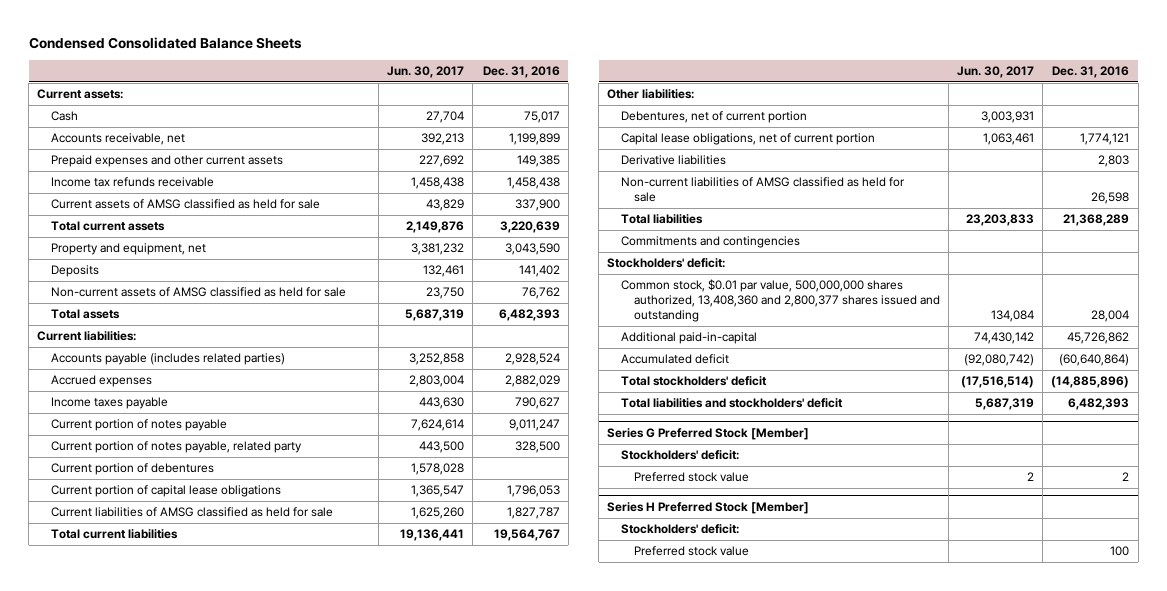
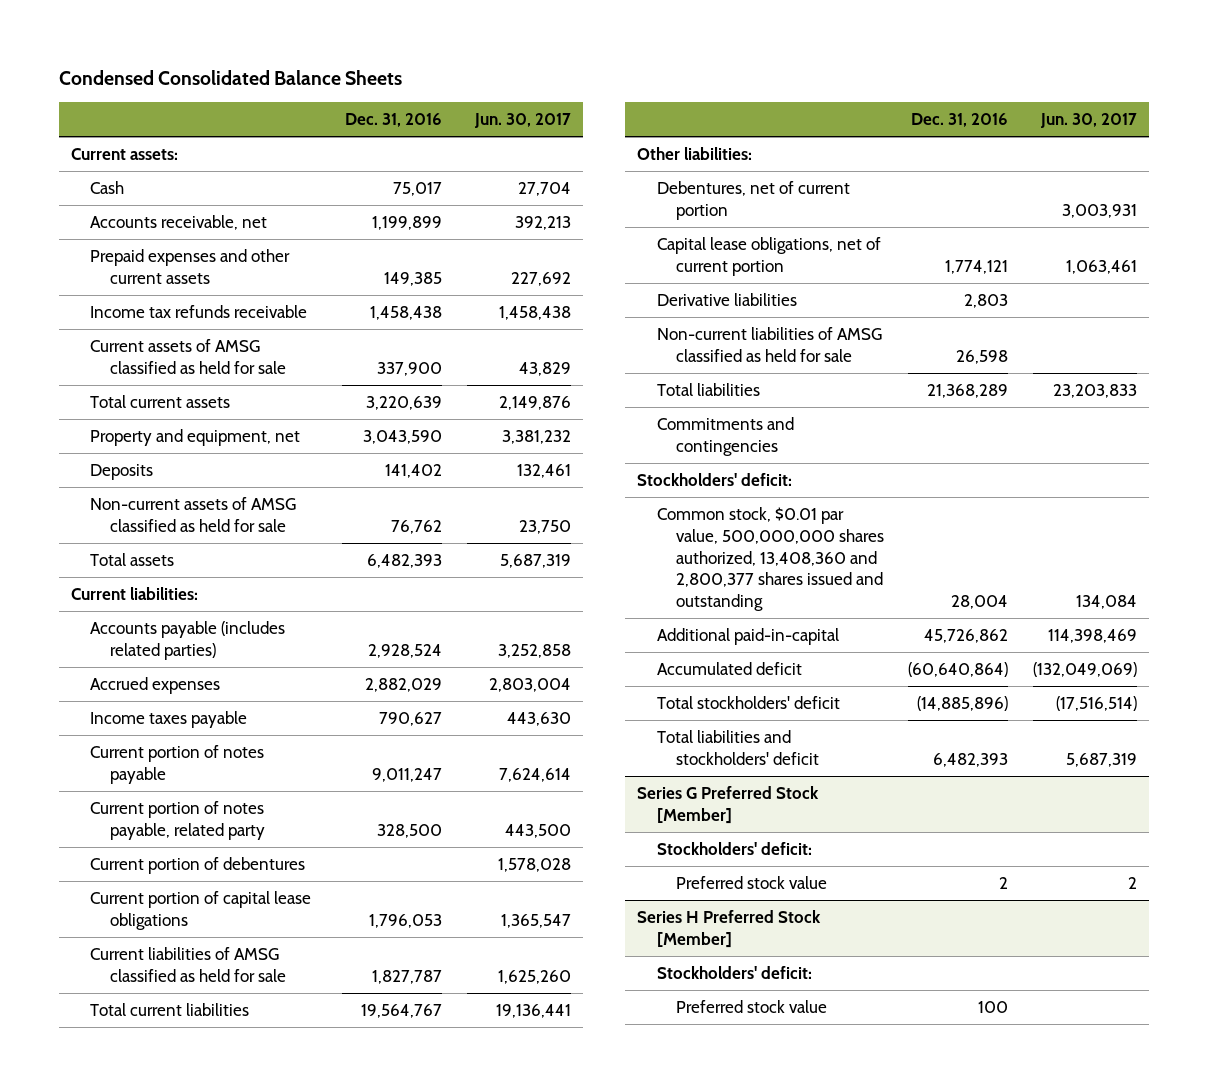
[974,332,1035,345] 74,430,142 -> [1047,628,1137,643] 114,398,469
[964,354,1035,367] (92,080,742) -> [1032,661,1137,677] (132,049,069)

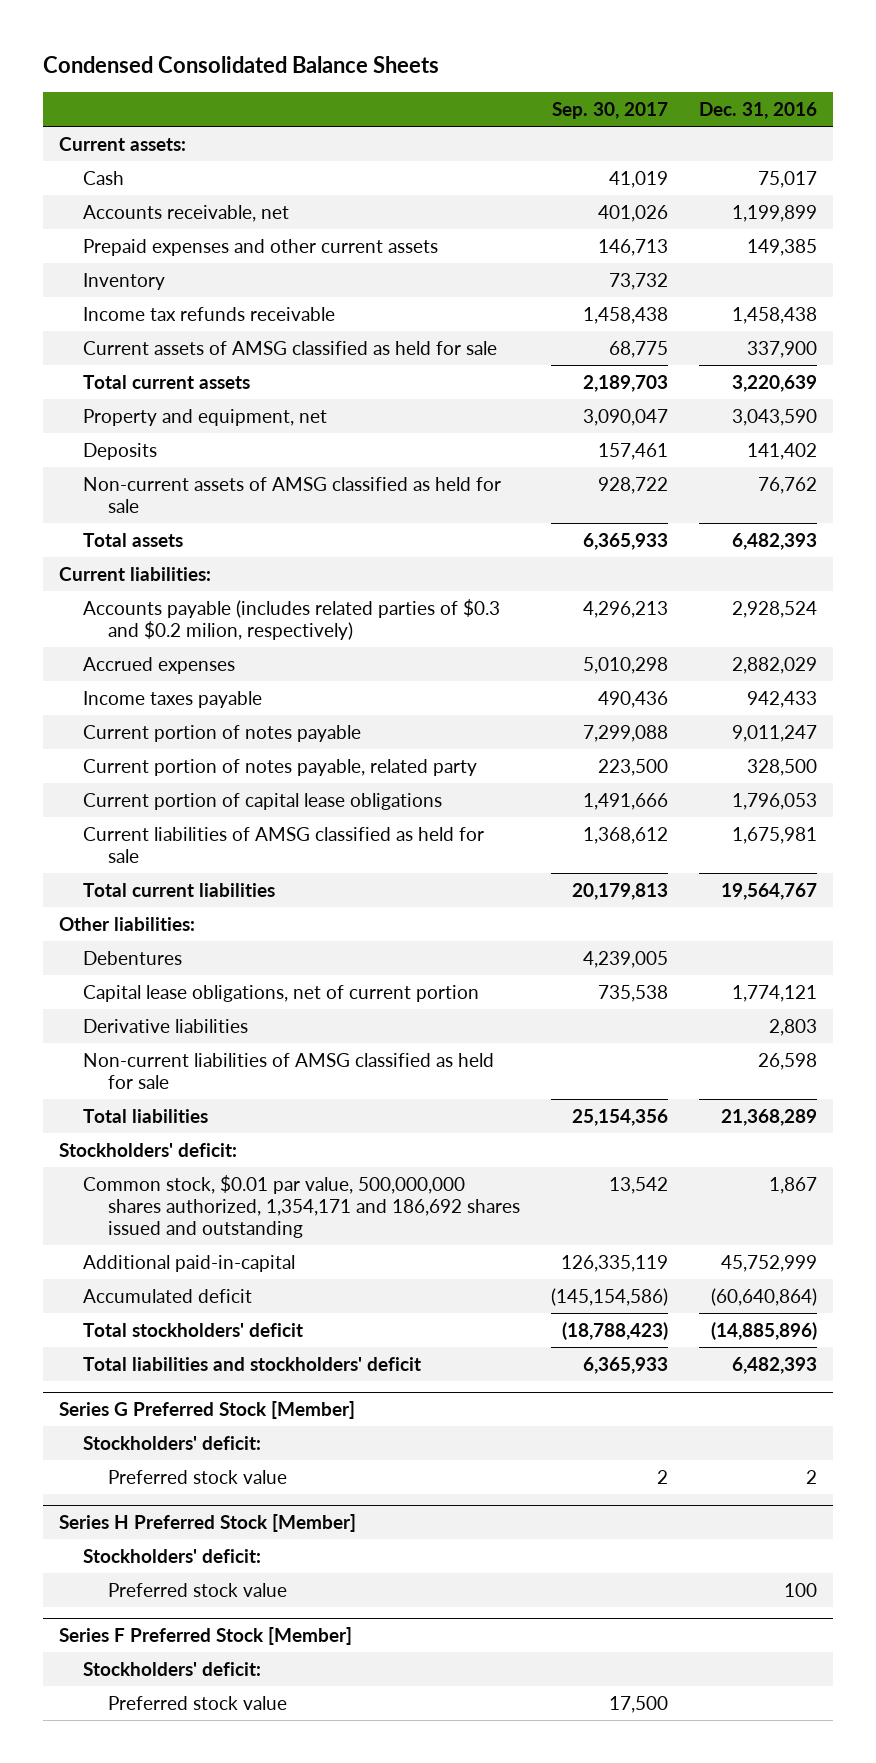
[473,113,571,129] Jun. 30, 2017 -> none
none -> [552,102,669,120] Sep. 30, 2017
none -> [83,272,166,290] Inventory
[90,620,286,660] Accounts payable (includes related parties) -> [83,598,501,641] Accounts payable (includes related parties of $0.3 and $0.2 milion, respectively)
[379,711,443,726] 790,627 -> [747,690,818,708] 942,433
[90,856,306,874] Current portion of debentures -> none
[372,969,443,984] 1,827,787 -> [732,826,818,844] 1,675,981
[656,180,850,220] Debentures, net of current portion -> [83,950,183,965] Debentures
[656,416,794,456] Commitments and contingencies -> none
[656,506,884,612] Common stock, $0.01 par value, 500,000,000 shares authorized, 13,408,360 and 2,800,377 shares issued and outstanding -> [83,1174,520,1239] Common stock, $0.01 par value, 500,000,000 shares authorized, 1,354,171 and 186,692 shares issued and outstanding
[951,595,1009,610] 28,004 -> [769,1176,818,1194] 1,867
[924,628,1009,643] 45,726,862 -> [721,1254,818,1272] 45,752,999
none -> [58,1627,352,1646] Series F Preferred Stock [Member]
none -> [83,1661,262,1676] Stockholders' deficit:
none -> [107,1695,287,1710] Preferred stock value

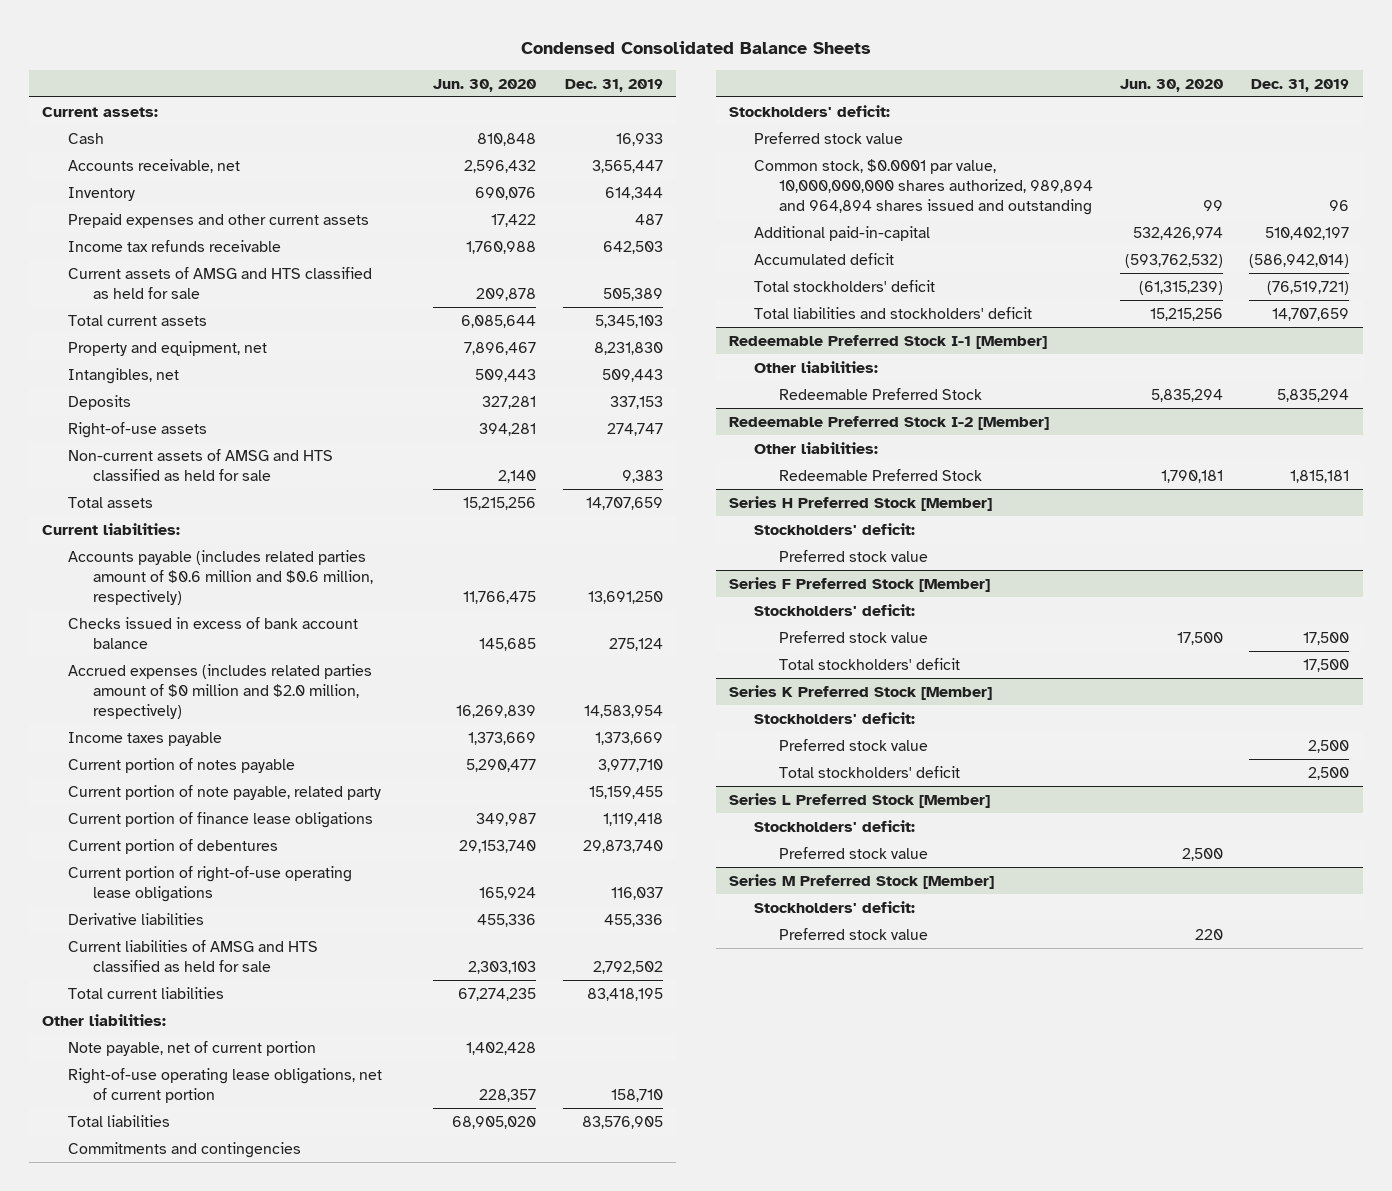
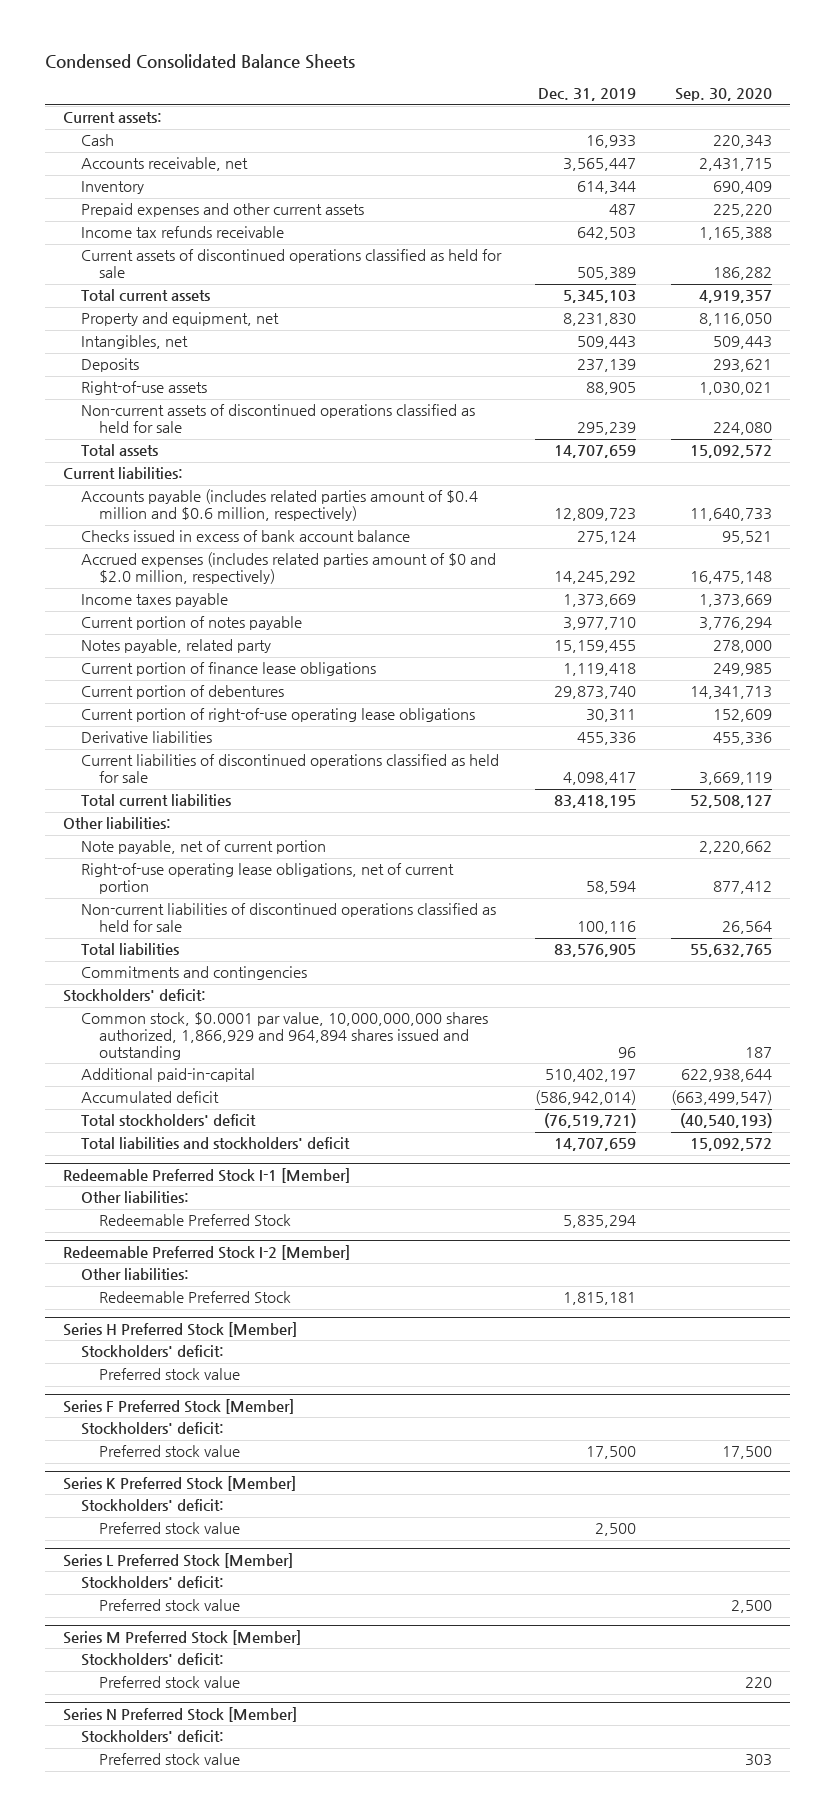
[433,78,537,92] Jun. 30, 2020 -> none
none -> [675,88,773,102] Sep. 30, 2020
[67,267,372,299] Current assets of AMSG and HTS classified as held for sale -> [80,249,502,279] Current assets of discontinued operations classified as held for sale
[609,396,663,410] 337,153 -> [577,359,637,373] 237,139
[606,423,663,437] 274,747 -> [586,382,637,396] 88,905
[67,449,333,481] Non-current assets of AMSG and HTS classified as held for sale -> [80,404,475,434] Non-current assets of discontinued operations classified as held for sale
[621,469,663,483] 9,383 -> [577,422,637,436] 295,239
[67,550,373,605] Accounts payable (includes related parties amount of $0.6 million and $0.6 million, respectively) -> [80,489,478,522] Accounts payable (includes related parties amount of $0.4 million and $0.6 million, respectively)
[587,590,663,604] 13,691,250 -> [554,508,637,522] 12,809,723
[67,664,372,719] Accrued expenses (includes related parties amount of $0 million and $2.0 million, respectively) -> [80,552,496,585] Accrued expenses (includes related parties amount of $0 and $2.0 million, respectively)
[583,704,663,718] 14,583,954 -> [554,571,637,585] 14,245,292
[67,785,381,801] Current portion of note payable, related party -> [80,639,271,654] Notes payable, related party
[610,886,663,900] 116,037 -> [586,709,637,723] 30,311
[67,940,318,972] Current liabilities of AMSG and HTS classified as held for sale -> [80,754,499,784] Current liabilities of discontinued operations classified as held for sale
[592,960,663,974] 2,792,502 -> [563,772,637,786] 4,098,417
[610,1088,663,1102] 158,710 -> [586,881,637,895] 58,594
none -> [80,903,496,933] Non-current liabilities of discontinued operations classified as held for sale
[754,132,904,145] Preferred stock value -> none
[754,159,1094,215] Common stock, $0.0001 par value, 10,000,000,000 shares authorized, 989,894 and 964,894 shares issued and outstanding -> [80,1012,488,1061] Common stock, $0.0001 par value, 10,000,000,000 shares authorized, 1,866,929 and 964,894 shares issued and outstanding
[779,658,961,671] Total stockholders' deficit -> none
[779,766,961,779] Total stockholders' deficit -> none
none -> [62,1706,297,1722] Series N Preferred Stock [Member]
none -> [80,1730,224,1744] Stockholders' deficit:
none -> [98,1753,240,1766] Preferred stock value

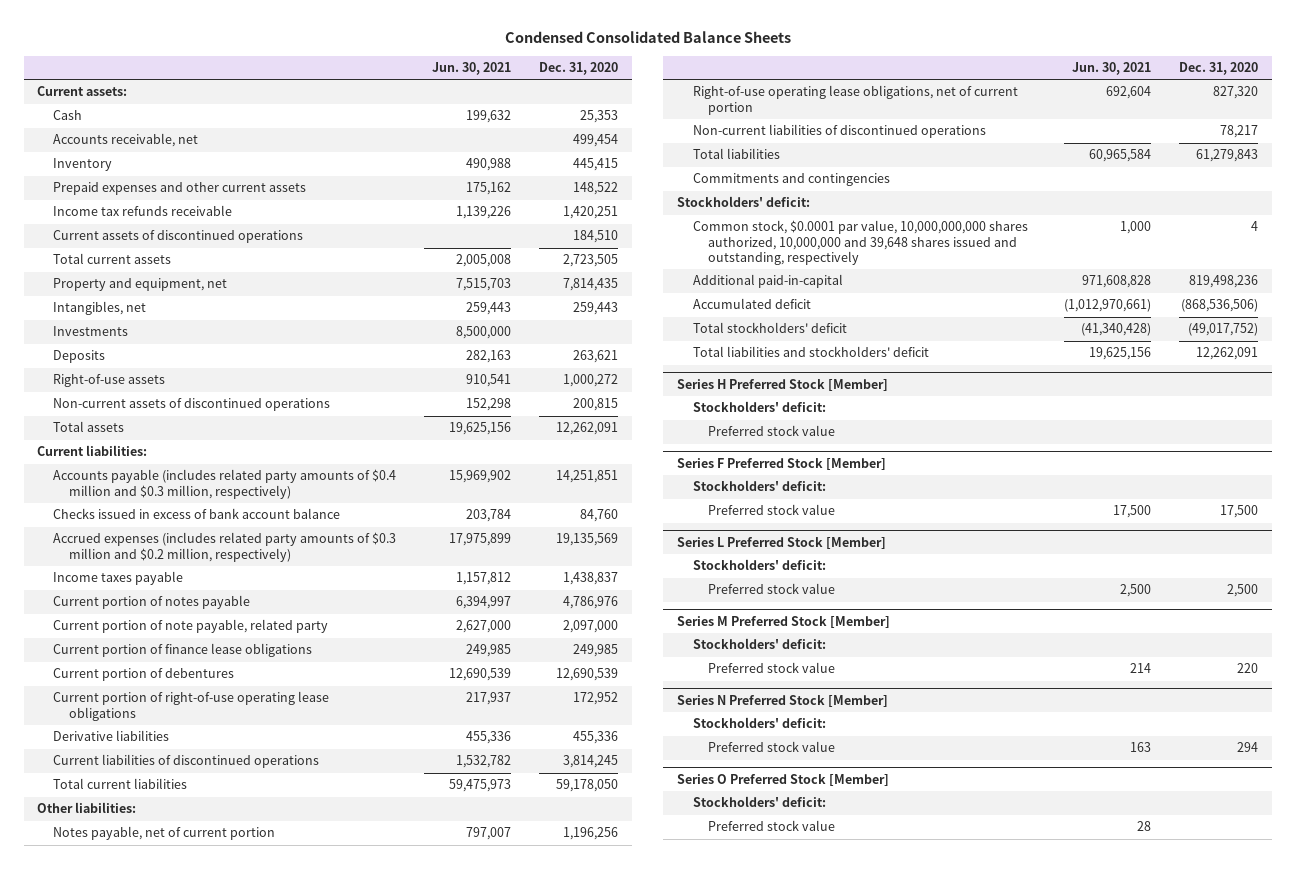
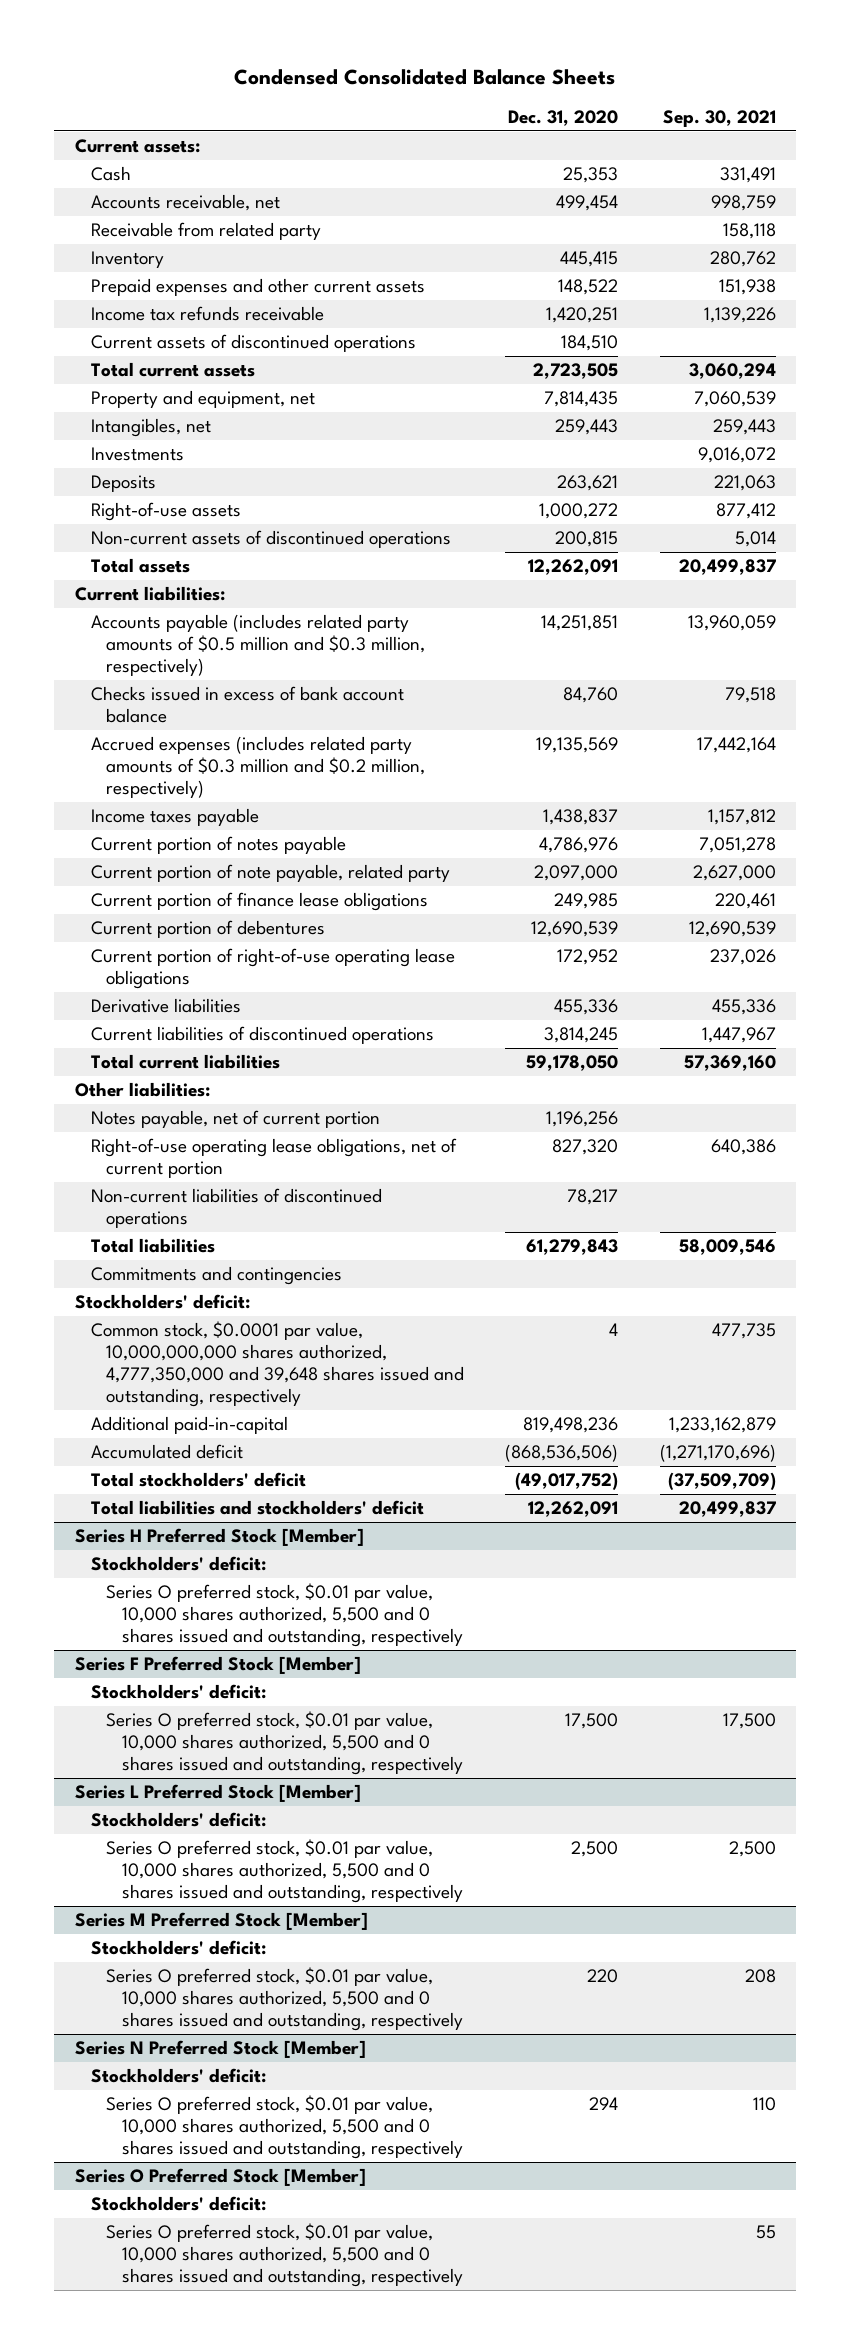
[431,62,511,76] Jun. 30, 2021 -> none
none -> [662,109,776,127] Sep. 30, 2021
none -> [90,222,321,241] Receivable from related party
[53,469,397,499] Accounts payable (includes related party amounts of $0.4 million and $0.3 million, respectively) -> [90,614,426,677] Accounts payable (includes related party amounts of $0.5 million and $0.3 million, respectively)
[692,220,1028,265] Common stock, $0.0001 par value, 10,000,000,000 shares authorized, 10,000,000 and 39,648 shares issued and outstanding, respectively -> [90,1321,465,1408] Common stock, $0.0001 par value, 10,000,000,000 shares authorized, 4,777,350,000 and 39,648 shares issued and outstanding, respectively
[708,425,836,437] Preferred stock value -> [106,1583,464,1648] Series O preferred stock, $0.01 par value, 10,000 shares authorized, 5,500 and 0 shares issued and outstanding, respectively
[708,504,836,516] Preferred stock value -> [106,1711,464,1776] Series O preferred stock, $0.01 par value, 10,000 shares authorized, 5,500 and 0 shares issued and outstanding, respectively
[708,583,836,595] Preferred stock value -> [106,1839,464,1904] Series O preferred stock, $0.01 par value, 10,000 shares authorized, 5,500 and 0 shares issued and outstanding, respectively
[708,662,836,674] Preferred stock value -> [106,1967,464,2032] Series O preferred stock, $0.01 par value, 10,000 shares authorized, 5,500 and 0 shares issued and outstanding, respectively
[708,741,836,753] Preferred stock value -> [106,2095,464,2160] Series O preferred stock, $0.01 par value, 10,000 shares authorized, 5,500 and 0 shares issued and outstanding, respectively
[708,820,836,832] Preferred stock value -> [106,2223,464,2288] Series O preferred stock, $0.01 par value, 10,000 shares authorized, 5,500 and 0 shares issued and outstanding, respectively

